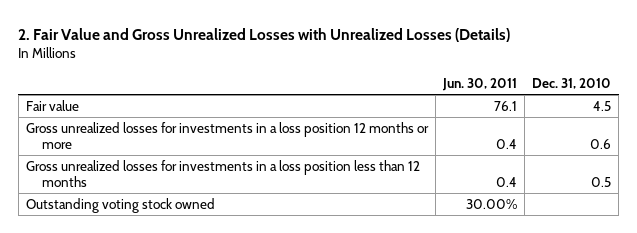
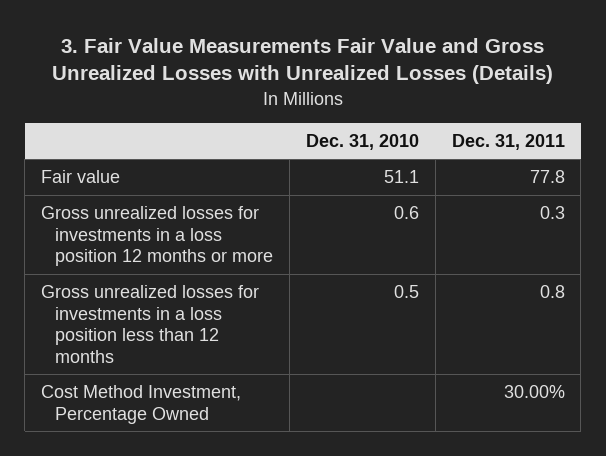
[18,27,511,42] 2. Fair Value and Gross Unrealized Losses with Unrealized Losses (Details) -> [51,37,553,85] 3. Fair Value Measurements Fair Value and Gross Unrealized Losses with Unrealized Losses (Details)
[442,77,518,91] Jun. 30, 2011 -> none
none -> [451,133,565,150] Dec. 31, 2011
[593,101,612,112] 4.5 -> [383,170,419,184] 51.1
[26,198,216,214] Outstanding voting stock owned -> [41,385,242,424] Cost Method Investment, Percentage Owned

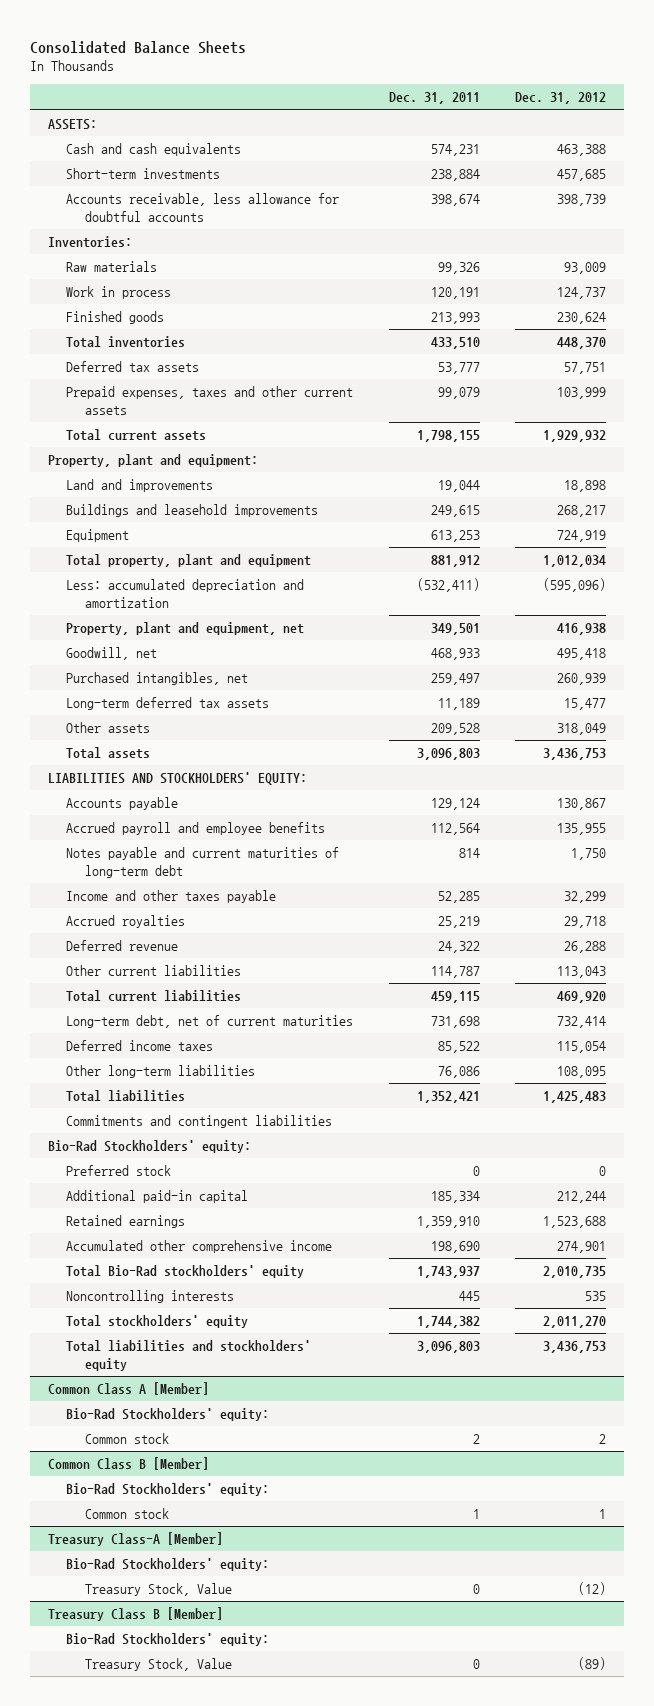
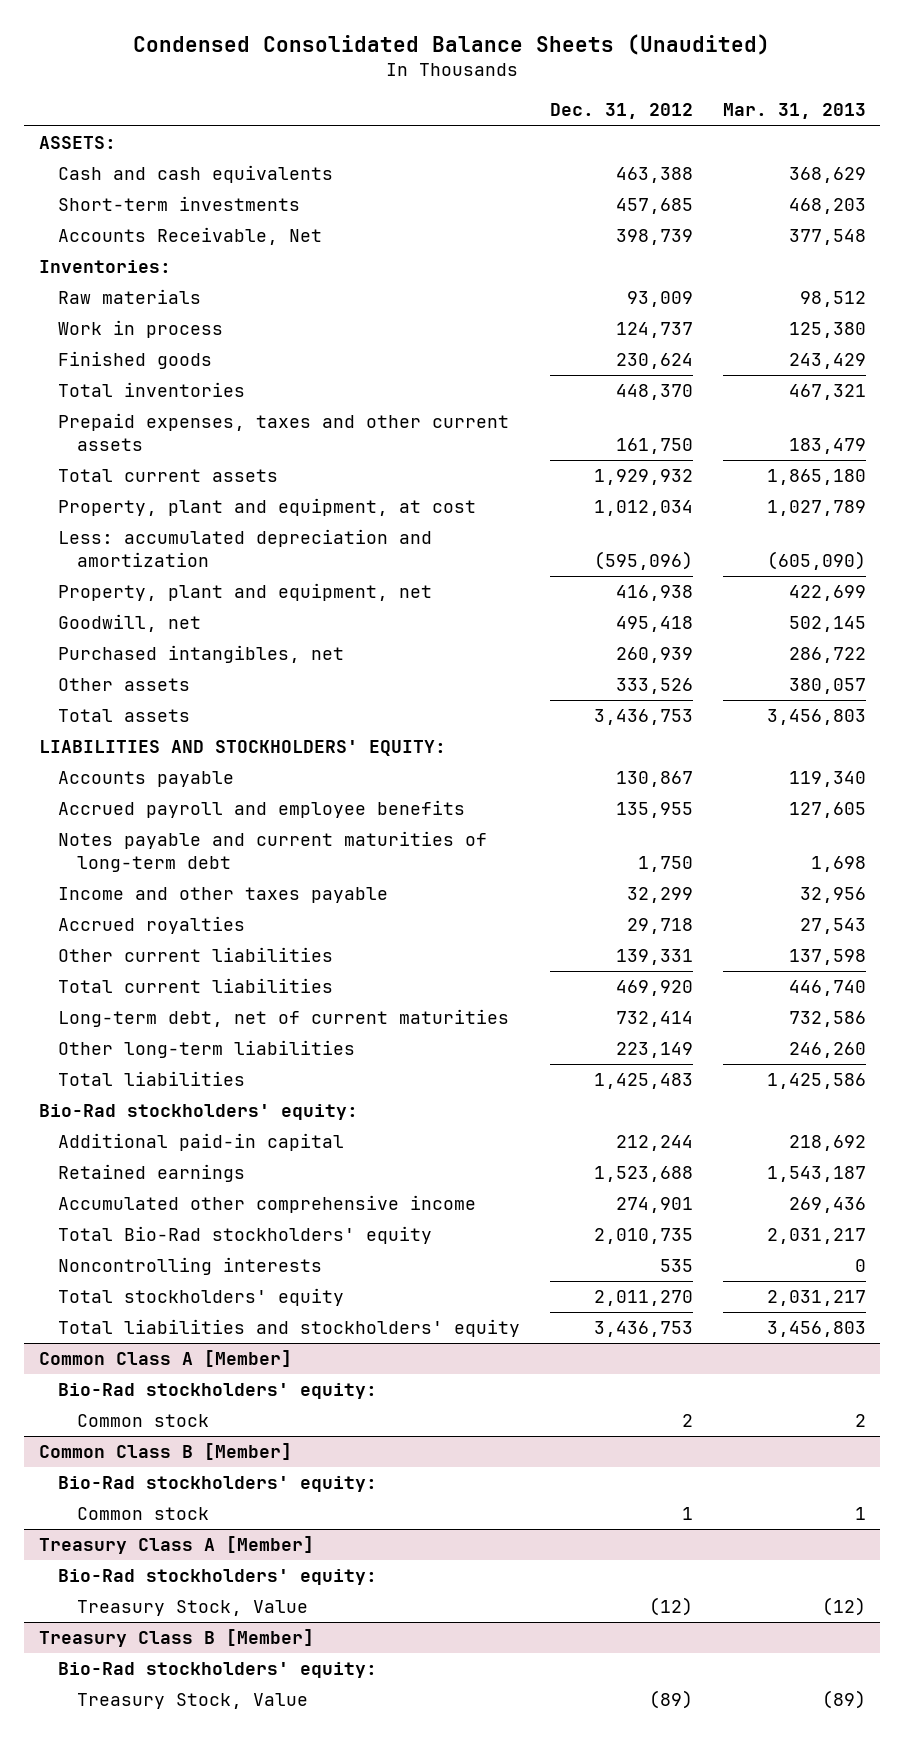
[30,40,247,54] Consolidated Balance Sheets -> [133,33,771,55] Condensed Consolidated Balance Sheets (Unaudited)
[388,92,480,105] Dec. 31, 2011 -> none
none -> [722,103,866,120] Mar. 31, 2013
[66,193,340,222] Accounts receivable, less allowance for doubtful accounts -> [57,227,322,246] Accounts Receivable, Net
[66,361,200,373] Deferred tax assets -> none
[556,387,606,400] 103,999 -> [615,437,693,454] 161,750
[47,454,258,468] Property, plant and equipment: -> none
[66,479,214,493] Land and improvements -> none
[66,504,319,518] Buildings and leasehold improvements -> none
[66,529,130,543] Equipment -> none
[66,554,312,568] Total property, plant and equipment -> [57,498,476,517] Property, plant and equipment, at cost
[66,697,270,711] Long-term deferred tax assets -> none
[556,723,606,736] 318,049 -> [615,678,693,695] 333,526
[66,940,179,952] Deferred revenue -> none
[556,966,606,979] 113,043 -> [615,949,693,966] 139,331
[66,1040,214,1052] Deferred income taxes -> none
[556,1066,606,1079] 108,095 -> [615,1042,693,1059] 223,149
[66,1115,333,1129] Commitments and contingent liabilities -> none
[66,1165,172,1177] Preferred stock -> none
[47,1140,251,1154] Bio-Rad Stockholders' equity: -> [38,1104,358,1121] Bio-Rad stockholders' equity:
[66,1408,270,1422] Bio-Rad Stockholders' equity: -> [57,1383,377,1400] Bio-Rad stockholders' equity:
[66,1483,270,1497] Bio-Rad Stockholders' equity: -> [57,1476,377,1493] Bio-Rad stockholders' equity:
[47,1532,223,1547] Treasury Class-A [Member] -> [38,1536,314,1555] Treasury Class A [Member]
[66,1558,270,1572] Bio-Rad Stockholders' equity: -> [57,1569,377,1586] Bio-Rad stockholders' equity:
[66,1633,270,1647] Bio-Rad Stockholders' equity: -> [57,1662,377,1679] Bio-Rad stockholders' equity:

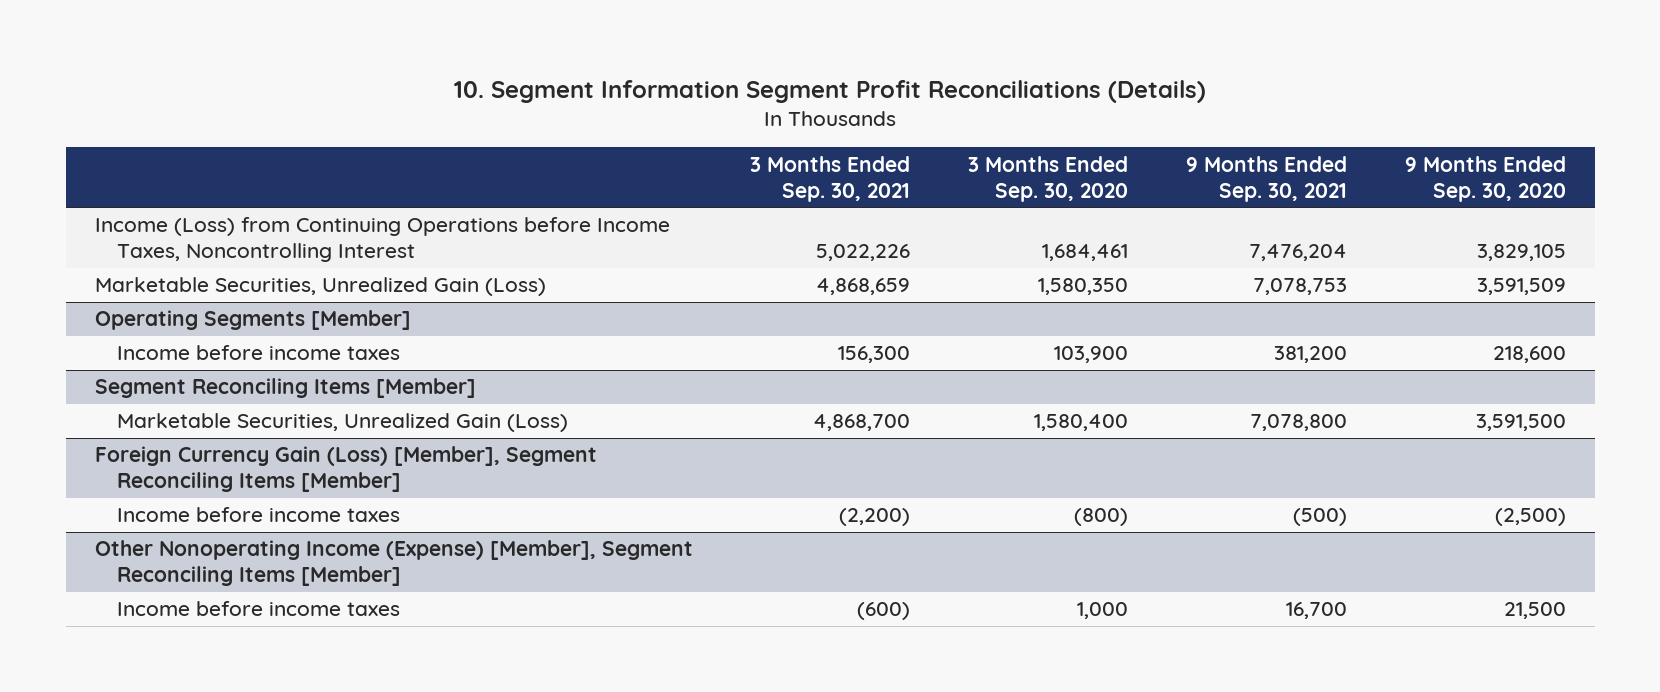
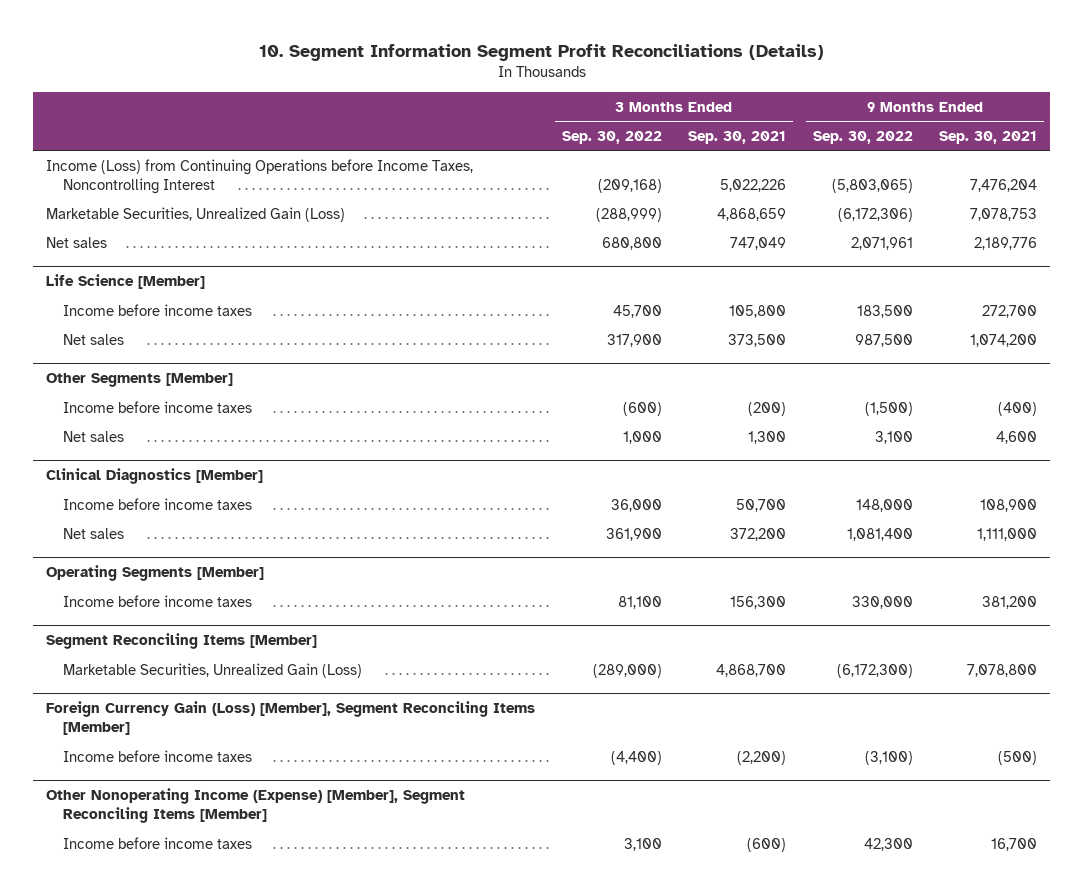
[968,155,1129,202] 3 Months Ended Sep. 30, 2020 -> none
[1404,155,1566,202] 9 Months Ended Sep. 30, 2020 -> none
none -> [561,130,662,144] Sep. 30, 2022
none -> [812,130,913,144] Sep. 30, 2022
none -> [46,236,108,248] Net sales
none -> [46,274,206,290] Life Science [Member]
none -> [62,303,252,316] Income before income taxes
none -> [62,333,124,345] Net sales
none -> [46,373,234,388] Other Segments [Member]
none -> [62,400,252,413] Income before income taxes
none -> [62,430,124,442] Net sales
none -> [46,468,264,485] Clinical Diagnostics [Member]
none -> [62,497,252,510] Income before income taxes
none -> [62,527,124,539] Net sales

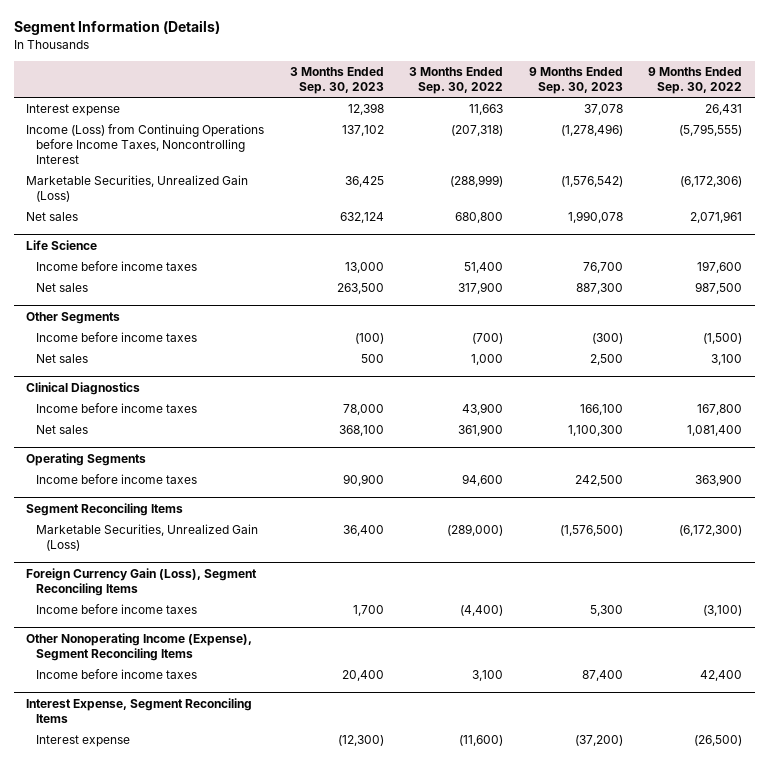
[258,43,824,61] 10. Segment Information Segment Profit Reconciliations (Details) -> [13,20,220,36] Segment Information (Details)
[688,130,787,144] Sep. 30, 2021 -> none
[939,130,1038,144] Sep. 30, 2021 -> none
none -> [289,66,384,95] 3 Months Ended Sep. 30, 2023
none -> [528,66,623,95] 9 Months Ended Sep. 30, 2023
none -> [26,103,121,116] Interest expense
[597,178,662,193] (209,168) -> [451,124,504,136] (207,318)
[831,178,913,193] (5,803,065) -> [679,123,743,136] (5,795,555)
[46,274,206,290] Life Science [Member] -> [26,239,98,250] Life Science
[612,304,662,318] 45,700 -> [464,261,504,273] 51,400
[856,304,913,318] 183,500 -> [697,260,743,273] 197,600
[46,373,234,388] Other Segments [Member] -> [26,311,121,324] Other Segments
[622,401,662,416] (600) -> [472,332,504,344] (700)
[46,468,264,485] Clinical Diagnostics [Member] -> [26,381,141,395] Clinical Diagnostics
[610,498,662,512] 36,000 -> [462,402,504,415] 43,900
[855,498,913,512] 148,000 -> [697,403,743,415] 167,800
[46,565,265,582] Operating Segments [Member] -> [26,452,147,466] Operating Segments
[617,595,662,609] 81,100 -> [462,473,504,486] 94,600
[851,595,913,609] 330,000 -> [695,473,743,486] 363,900
[46,633,318,650] Segment Reconciling Items [Member] -> [26,502,184,516] Segment Reconciling Items
[46,701,536,736] Foreign Currency Gain (Loss) [Member], Segment Reconciling Items [Member] -> [26,567,258,596] Foreign Currency Gain (Loss), Segment Reconciling Items
[46,788,466,824] Other Nonoperating Income (Expense) [Member], Segment Reconciling Items [Member] -> [26,632,253,661] Other Nonoperating Income (Expense), Segment Reconciling Items
[863,837,913,851] 42,300 -> [700,669,743,681] 42,400
none -> [26,697,253,723] Interest Expense, Segment Reconciling Items
none -> [36,734,131,747] Interest expense

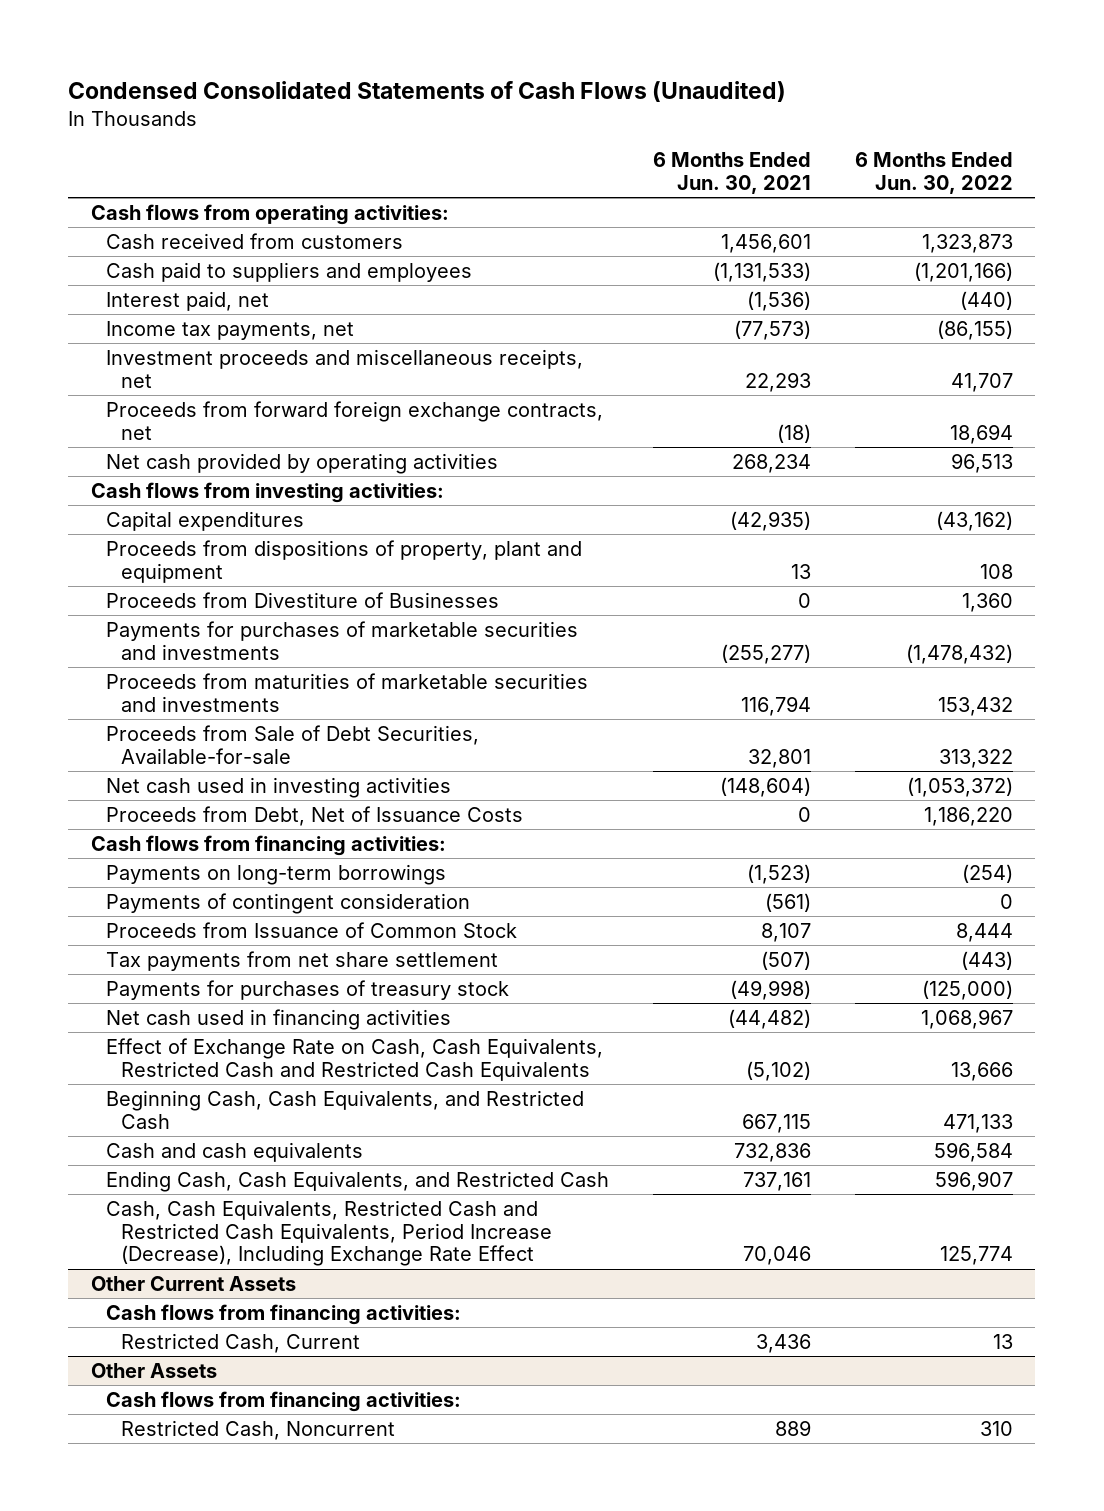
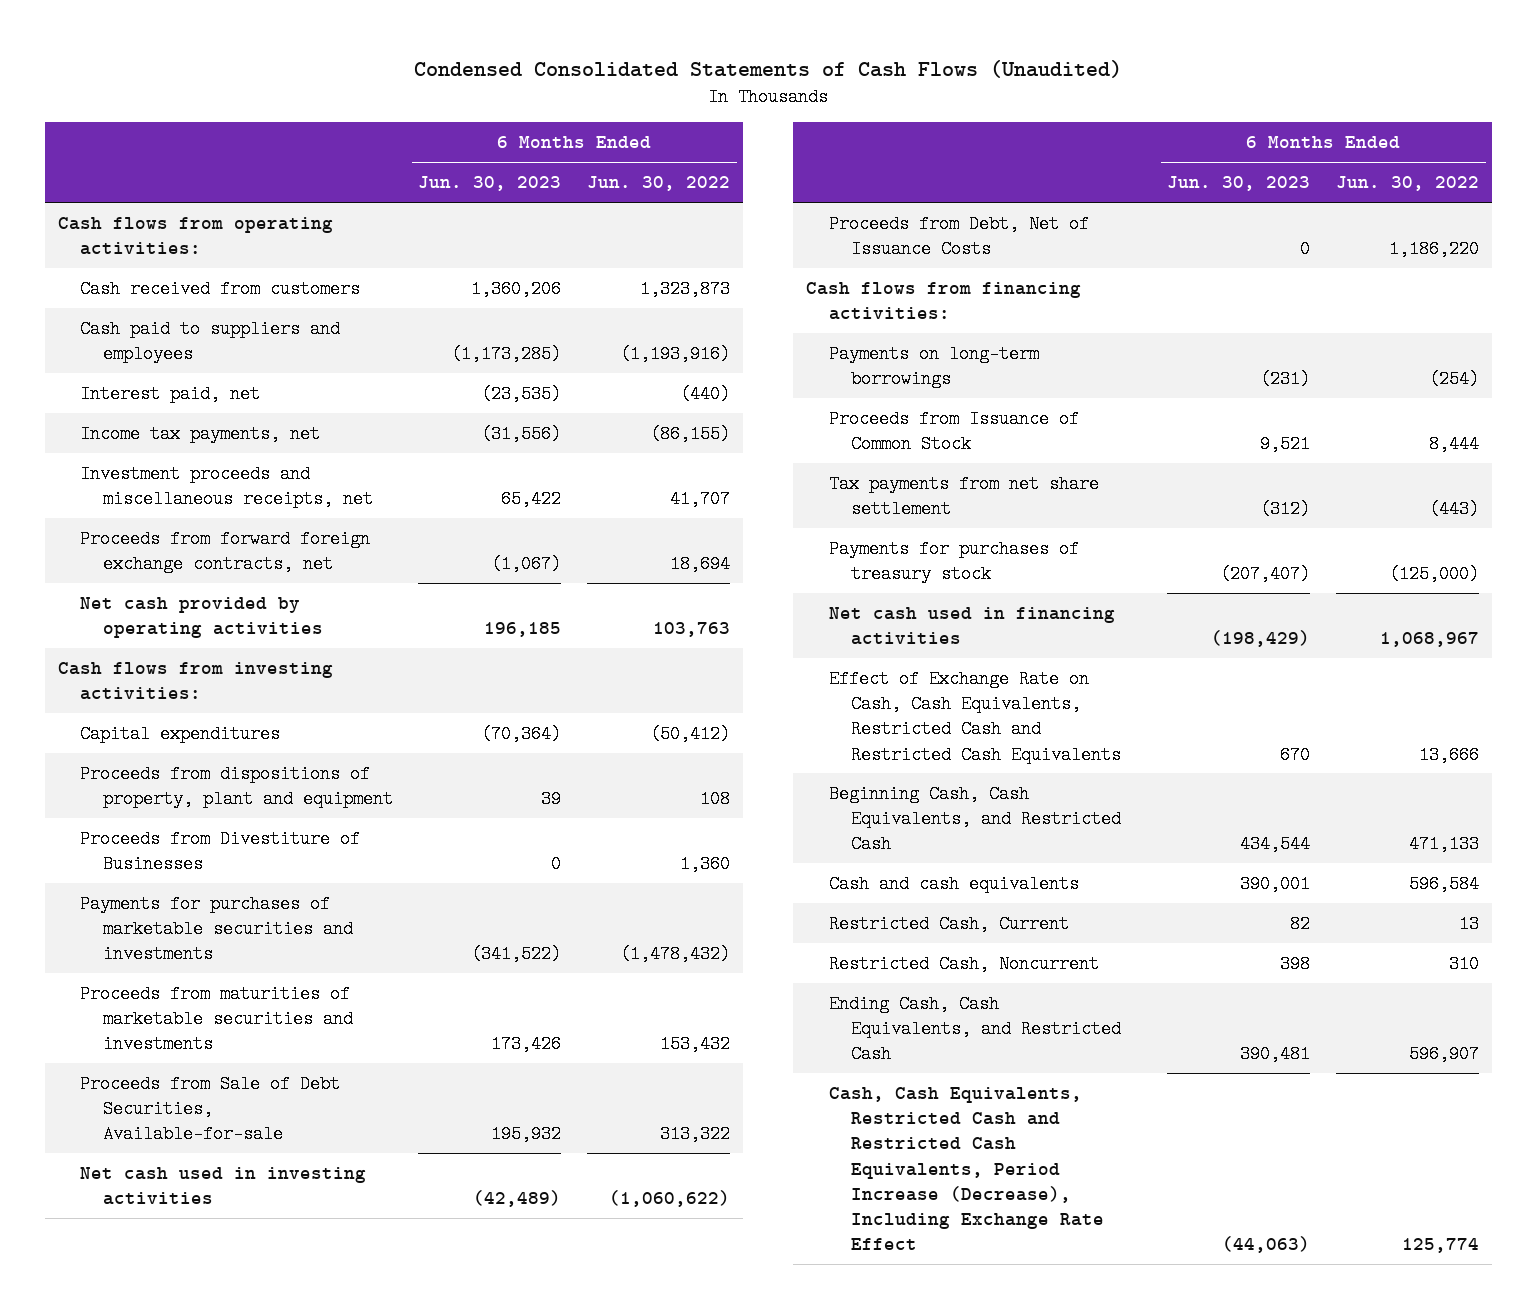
[652,152,811,195] 6 Months Ended Jun. 30, 2021 -> none
none -> [418,176,562,192] Jun. 30, 2023
[914,261,1014,282] (1,201,166) -> [620,345,731,364] (1,193,916)
[951,452,1014,473] 96,513 -> [653,622,731,638] 103,763
[936,510,1014,531] (43,162) -> [650,724,731,743] (50,412)
[907,776,1014,797] (1,053,372) -> [609,1190,731,1208] (1,060,622)
[105,892,470,914] Payments of contingent consideration -> none
[90,1275,296,1291] Other Current Assets -> none
[105,1303,461,1325] Cash flows from financing activities: -> none
[90,1362,217,1378] Other Assets -> none
[105,1390,461,1412] Cash flows from financing activities: -> none
[105,1170,609,1192] Ending Cash, Cash Equivalents, and Restricted Cash -> [828,994,1122,1064] Ending Cash, Cash Equivalents, and Restricted Cash
[105,1199,552,1267] Cash, Cash Equivalents, Restricted Cash and Restricted Cash Equivalents, Period Increase (Decrease), Including Exchange Rate Effect -> [828,1086,1105,1251] Cash, Cash Equivalents, Restricted Cash and Restricted Cash Equivalents, Period Increase (Decrease), Including Exchange Rate Effect

